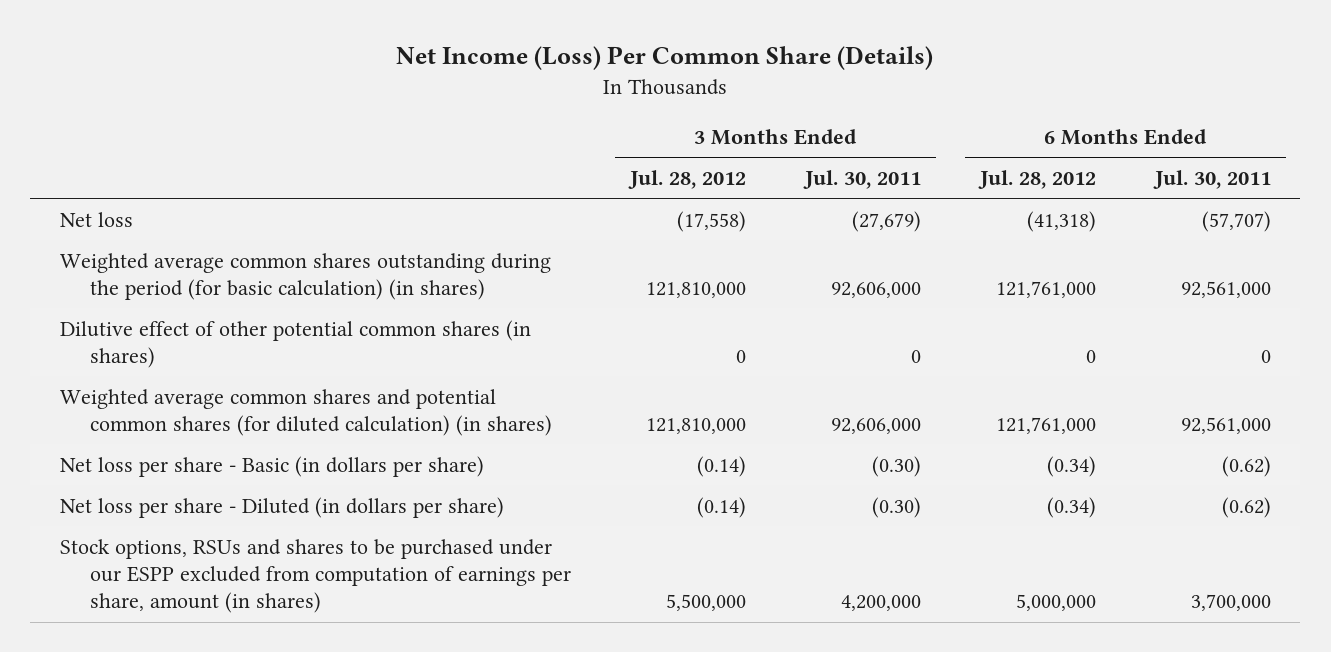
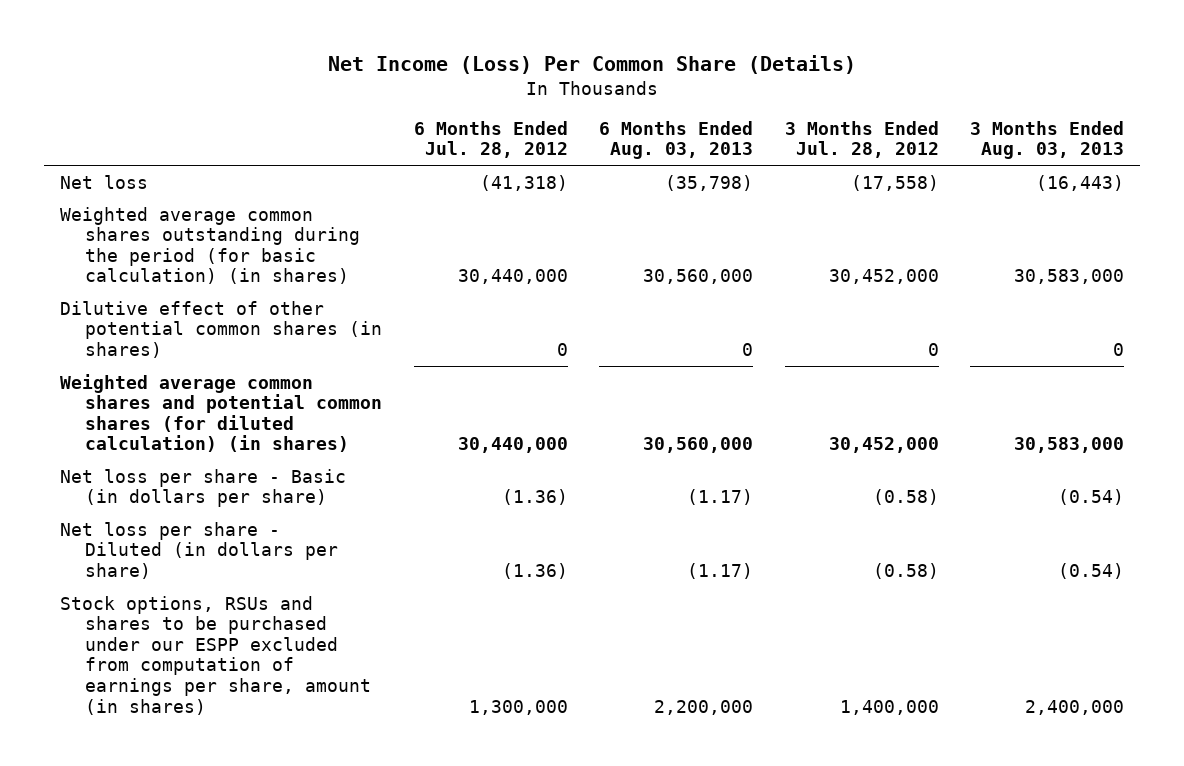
[802,169,921,189] Jul. 30, 2011 -> none
[1152,169,1271,189] Jul. 30, 2011 -> none
none -> [599,120,754,160] 6 Months Ended Aug. 03, 2013
none -> [970,120,1125,160] 3 Months Ended Aug. 03, 2013
[645,281,746,298] 121,810,000 -> [828,269,939,285] 30,452,000
[995,280,1096,298] 121,761,000 -> [457,269,568,285] 30,440,000
[645,417,746,434] 121,810,000 -> [828,437,939,454] 30,452,000
[995,416,1096,434] 121,761,000 -> [457,437,568,454] 30,440,000
[696,455,746,477] (0.14) -> [872,489,939,506] (0.58)
[1046,455,1096,477] (0.34) -> [501,489,568,506] (1.36)
[696,496,746,518] (0.14) -> [872,562,939,579] (0.58)
[1046,496,1096,518] (0.34) -> [501,562,568,579] (1.36)
[665,594,746,612] 5,500,000 -> [839,699,939,715] 1,400,000
[1015,594,1096,612] 5,000,000 -> [468,699,568,715] 1,300,000

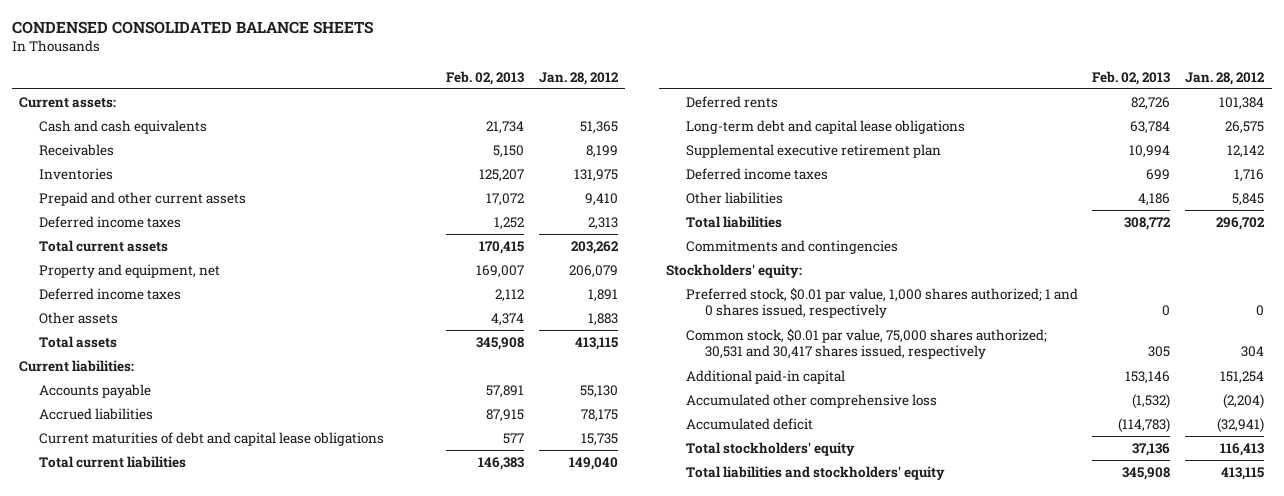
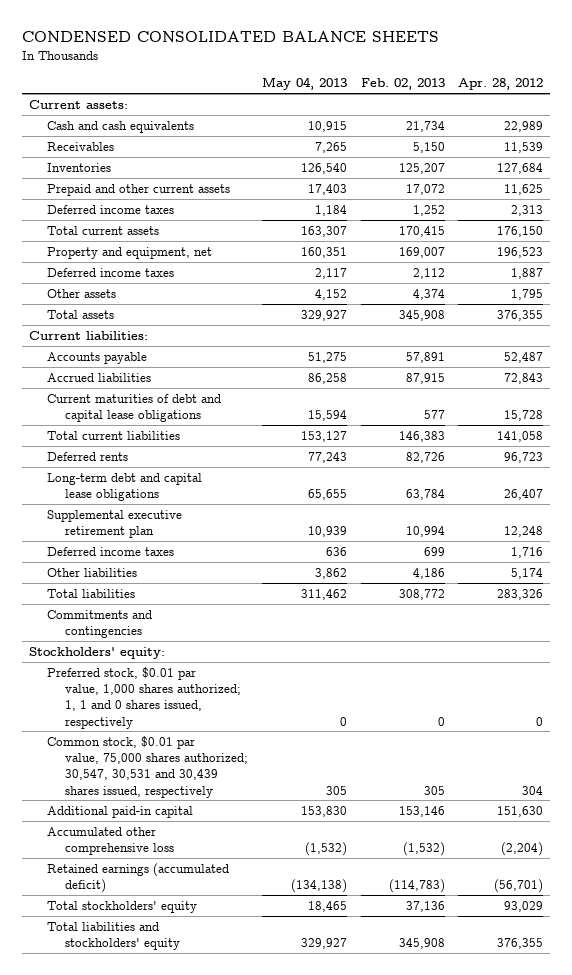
[538,71,619,85] Jan. 28, 2012 -> none
none -> [262,77,348,91] May 04, 2013
none -> [458,78,544,91] Apr. 28, 2012
[685,287,1078,319] Preferred stock, $0.01 par value, 1,000 shares authorized; 1 and 0 shares issued, respectively -> [47,666,242,729] Preferred stock, $0.01 par value, 1,000 shares authorized; 1, 1 and 0 shares issued, respectively
[685,328,1047,360] Common stock, $0.01 par value, 75,000 shares authorized; 30,531 and 30,417 shares issued, respectively -> [47,735,249,798] Common stock, $0.01 par value, 75,000 shares authorized; 30,547, 30,531 and 30,439 shares issued, respectively
[685,418,813,431] Accumulated deficit -> [47,862,230,894] Retained earnings (accumulated deficit)

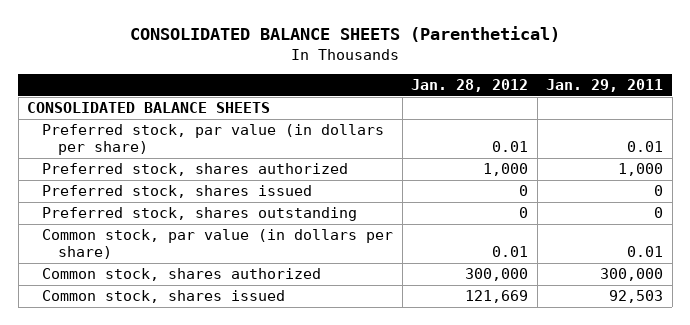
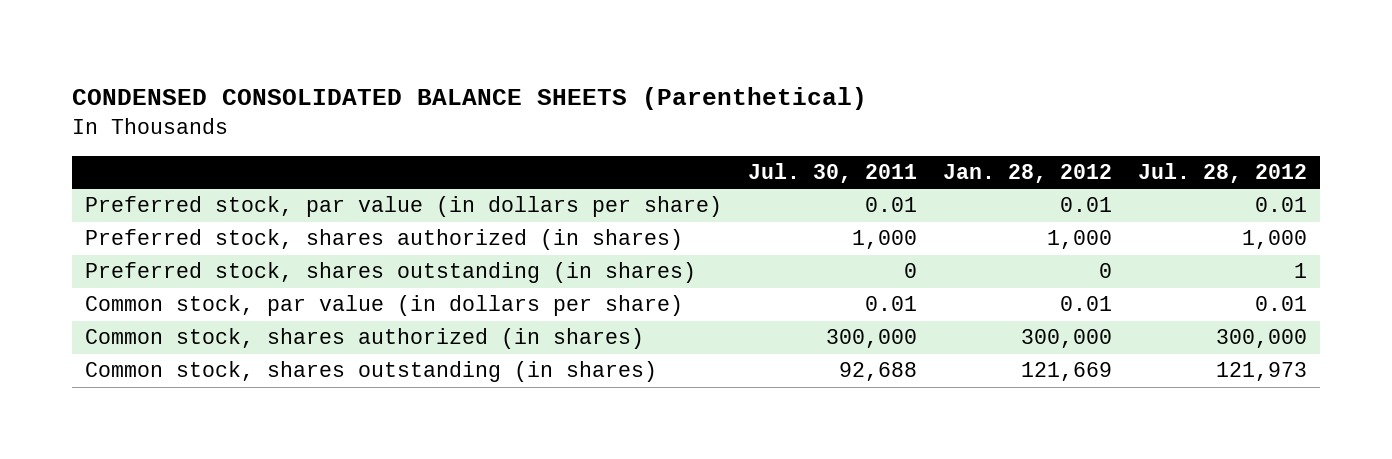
[130,26,561,43] CONSOLIDATED BALANCE SHEETS (Parenthetical) -> [72,87,868,111] CONDENSED CONSOLIDATED BALANCE SHEETS (Parenthetical)
[546,78,664,92] Jan. 29, 2011 -> none
none -> [748,163,918,184] Jul. 30, 2011
none -> [1137,163,1307,184] Jul. 28, 2012
[27,102,271,114] CONSOLIDATED BALANCE SHEETS -> none
[42,185,313,199] Preferred stock, shares issued -> none
[42,163,349,177] Preferred stock, shares authorized -> [85,229,684,251] Preferred stock, shares authorized (in shares)
[42,207,358,222] Preferred stock, shares outstanding -> [85,262,697,284] Preferred stock, shares outstanding (in shares)
[42,268,322,282] Common stock, shares authorized -> [85,328,645,350] Common stock, shares authorized (in shares)
[42,290,286,304] Common stock, shares issued -> [85,361,658,383] Common stock, shares outstanding (in shares)

